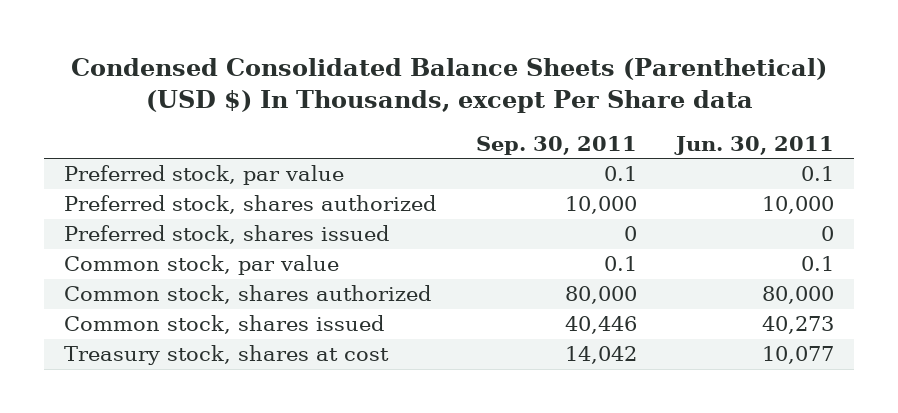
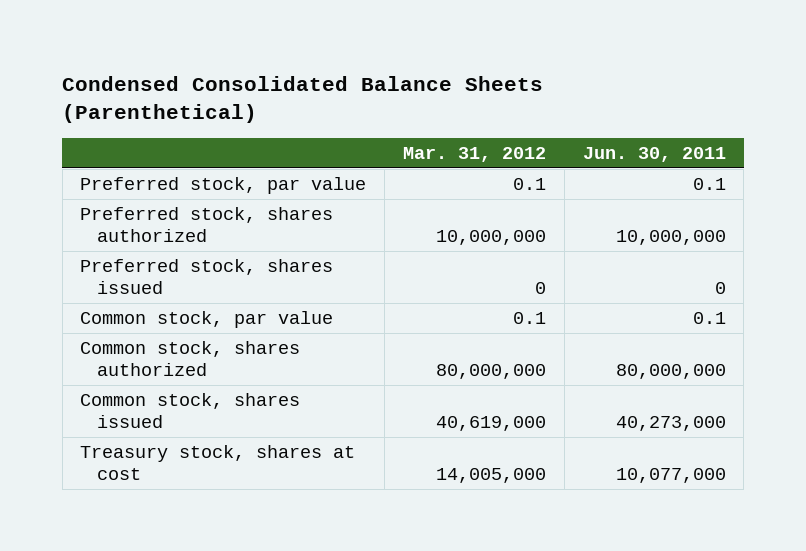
[71,58,828,113] Condensed Consolidated Balance Sheets (Parenthetical) (USD $) In Thousands, except Per Share data -> [62,75,544,124] Condensed Consolidated Balance Sheets (Parenthetical)
[475,135,637,155] Sep. 30, 2011 -> none
none -> [403,147,547,163] Mar. 31, 2012
[762,196,835,215] 10,000 -> [615,230,726,246] 10,000,000
[762,286,835,305] 80,000 -> [615,364,726,380] 80,000,000
[762,316,835,335] 40,273 -> [615,416,726,432] 40,273,000
[762,346,835,365] 10,077 -> [615,468,726,484] 10,077,000

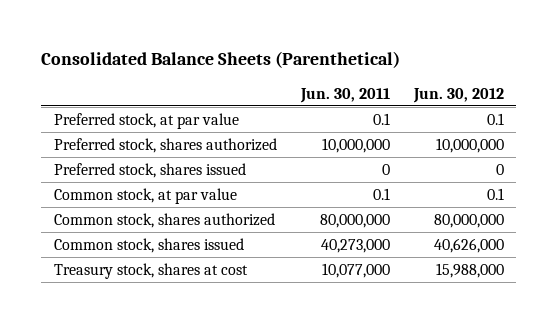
[62,75,544,124] Condensed Consolidated Balance Sheets (Parenthetical) -> [41,51,401,69] Consolidated Balance Sheets (Parenthetical)
[403,147,547,163] Mar. 31, 2012 -> none
none -> [413,87,505,103] Jun. 30, 2012
[80,177,367,195] Preferred stock, par value -> [53,112,239,129] Preferred stock, at par value
[80,311,334,329] Common stock, par value -> [53,187,237,204] Common stock, at par value

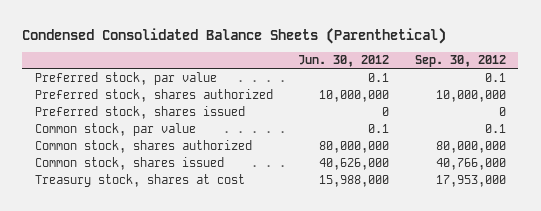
[41,51,401,69] Consolidated Balance Sheets (Parenthetical) -> [22,28,447,45] Condensed Consolidated Balance Sheets (Parenthetical)
[299,87,390,103] Jun. 30, 2011 -> none
none -> [414,55,506,68] Sep. 30, 2012
[53,112,239,129] Preferred stock, at par value -> [34,72,217,86] Preferred stock, par value
[53,187,237,204] Common stock, at par value -> [34,123,196,137] Common stock, par value

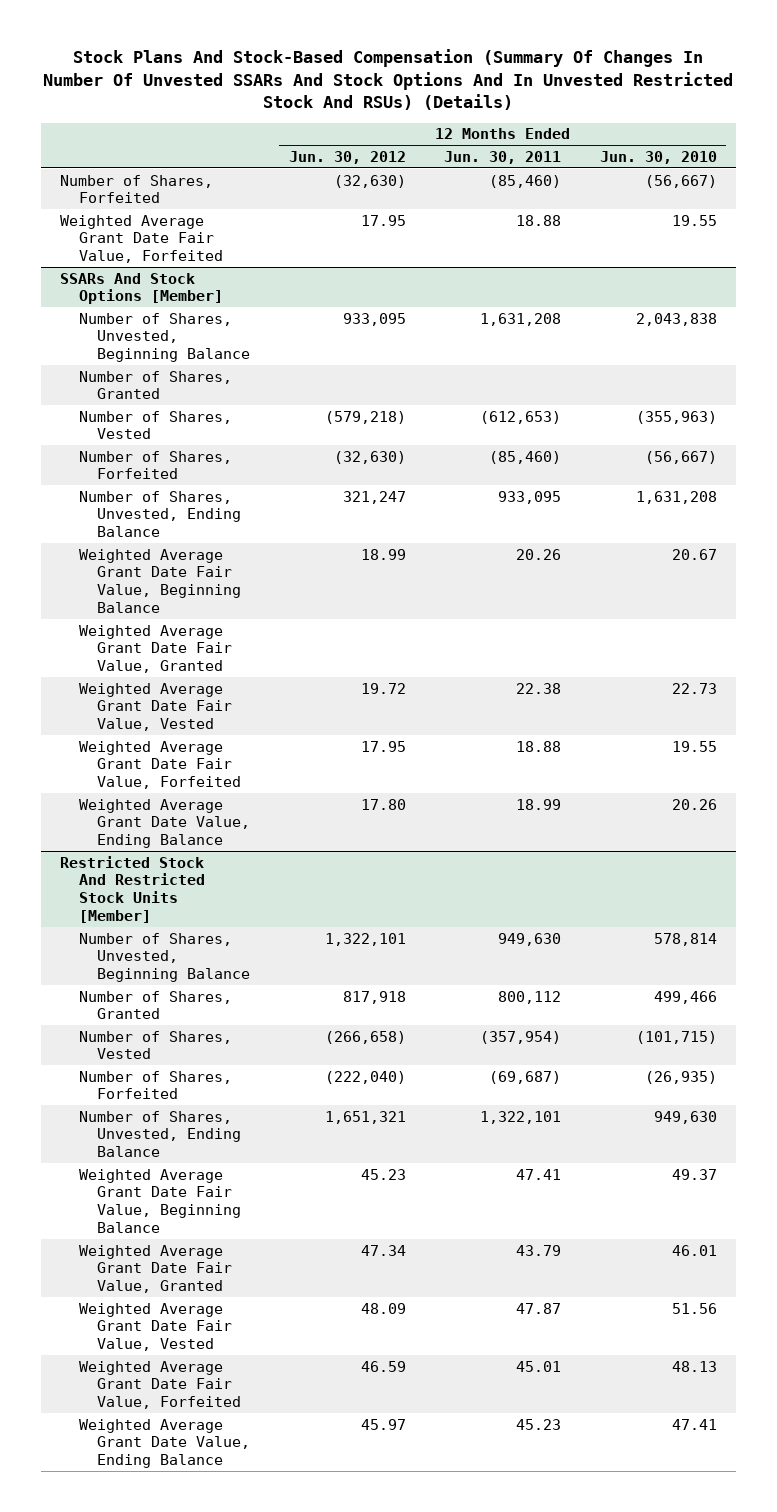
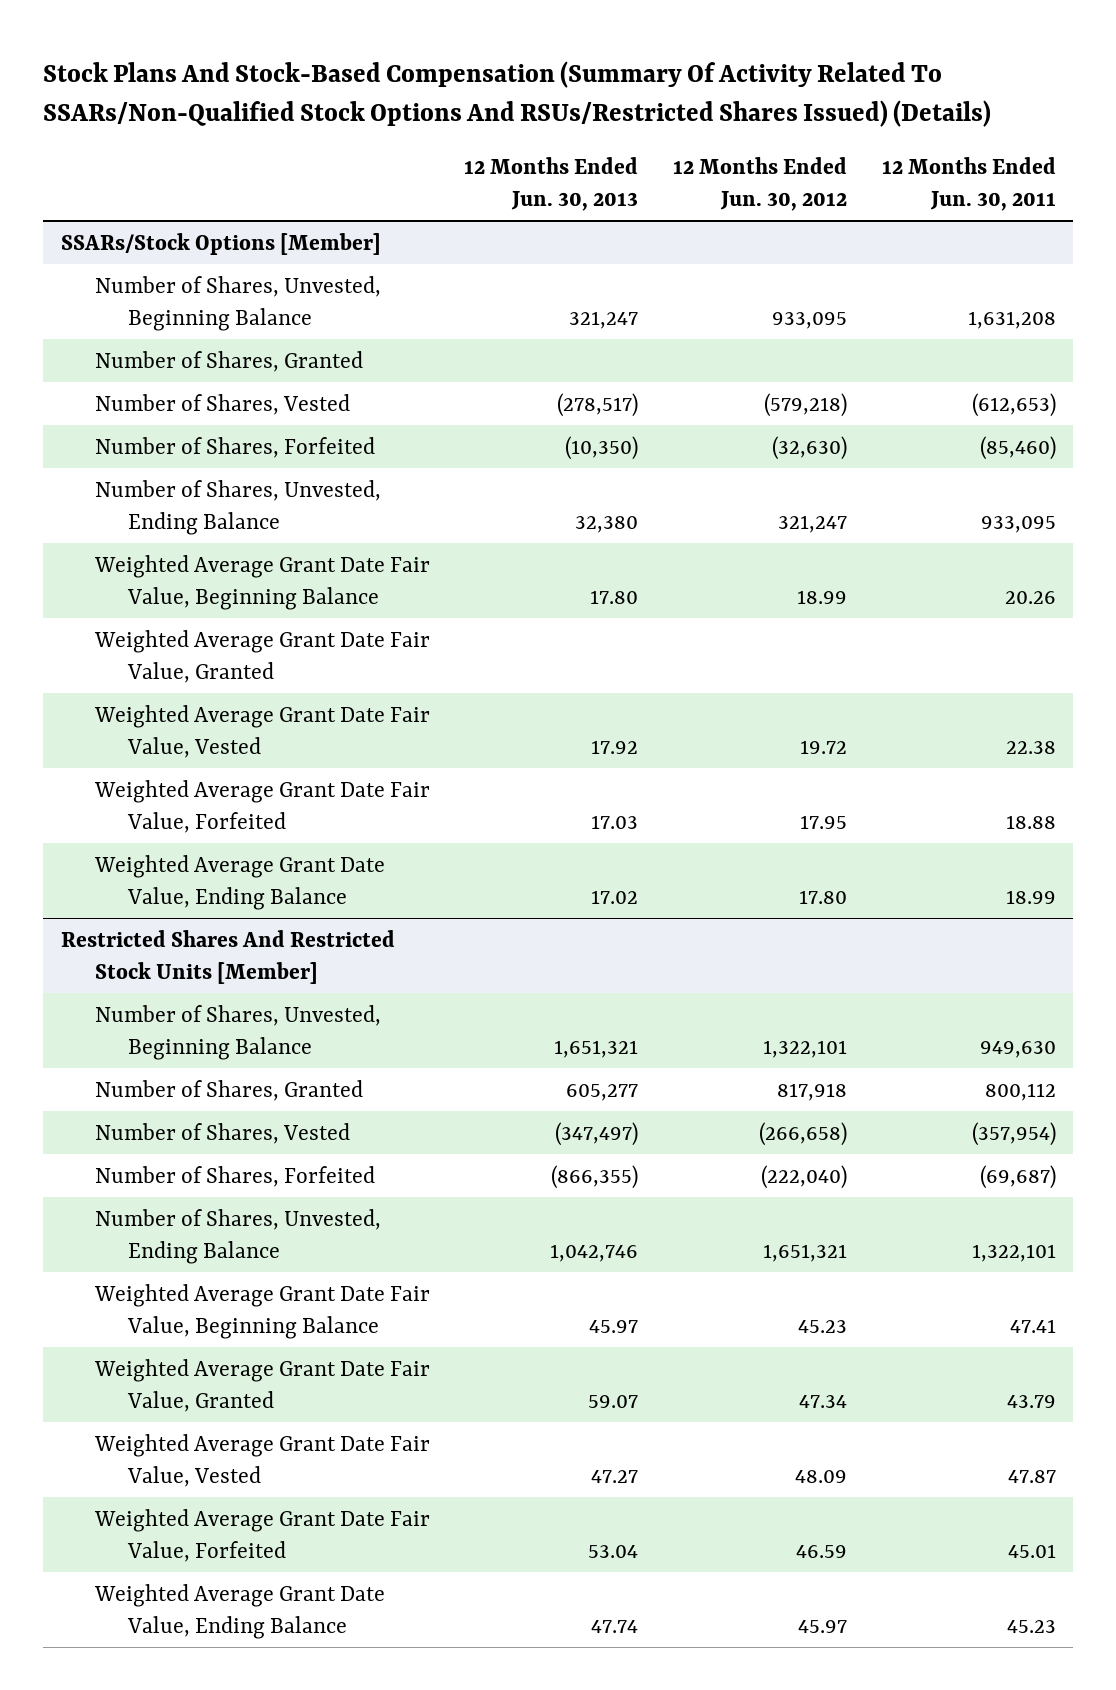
[43,49,734,111] Stock Plans And Stock-Based Compensation (Summary Of Changes In Number Of Unvested SSARs And Stock Options And In Unvested Restricted Stock And RSUs) (Details) -> [43,61,992,127] Stock Plans And Stock-Based Compensation (Summary Of Activity Related To SSARs/Non-Qualified Stock Options And RSUs/Restricted Shares Issued) (Details)
[599,150,717,164] Jun. 30, 2010 -> none
none -> [464,156,639,211] 12 Months Ended Jun. 30, 2013
[60,174,214,204] Number of Shares, Forfeited -> none
[60,214,223,264] Weighted Average Grant Date Fair Value, Forfeited -> none
[60,272,223,305] SSARs And Stock Options [Member] -> [60,232,381,255] SSARs/Stock Options [Member]
[60,855,205,924] Restricted Stock And Restricted Stock Units [Member] -> [60,929,395,984] Restricted Shares And Restricted Stock Units [Member]

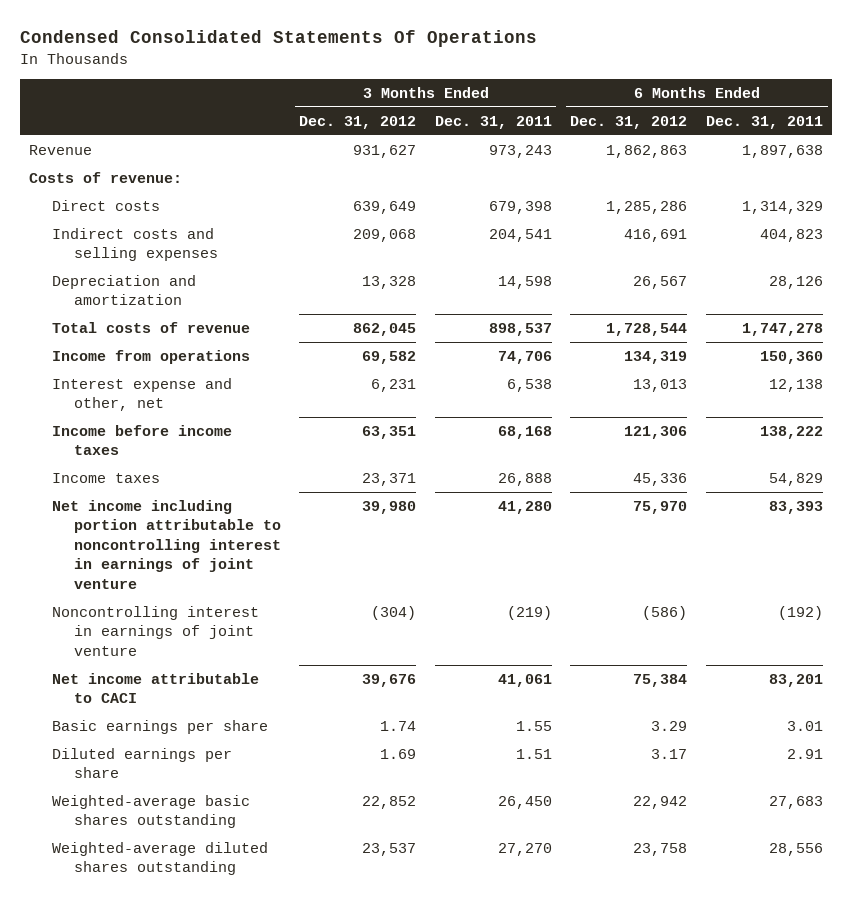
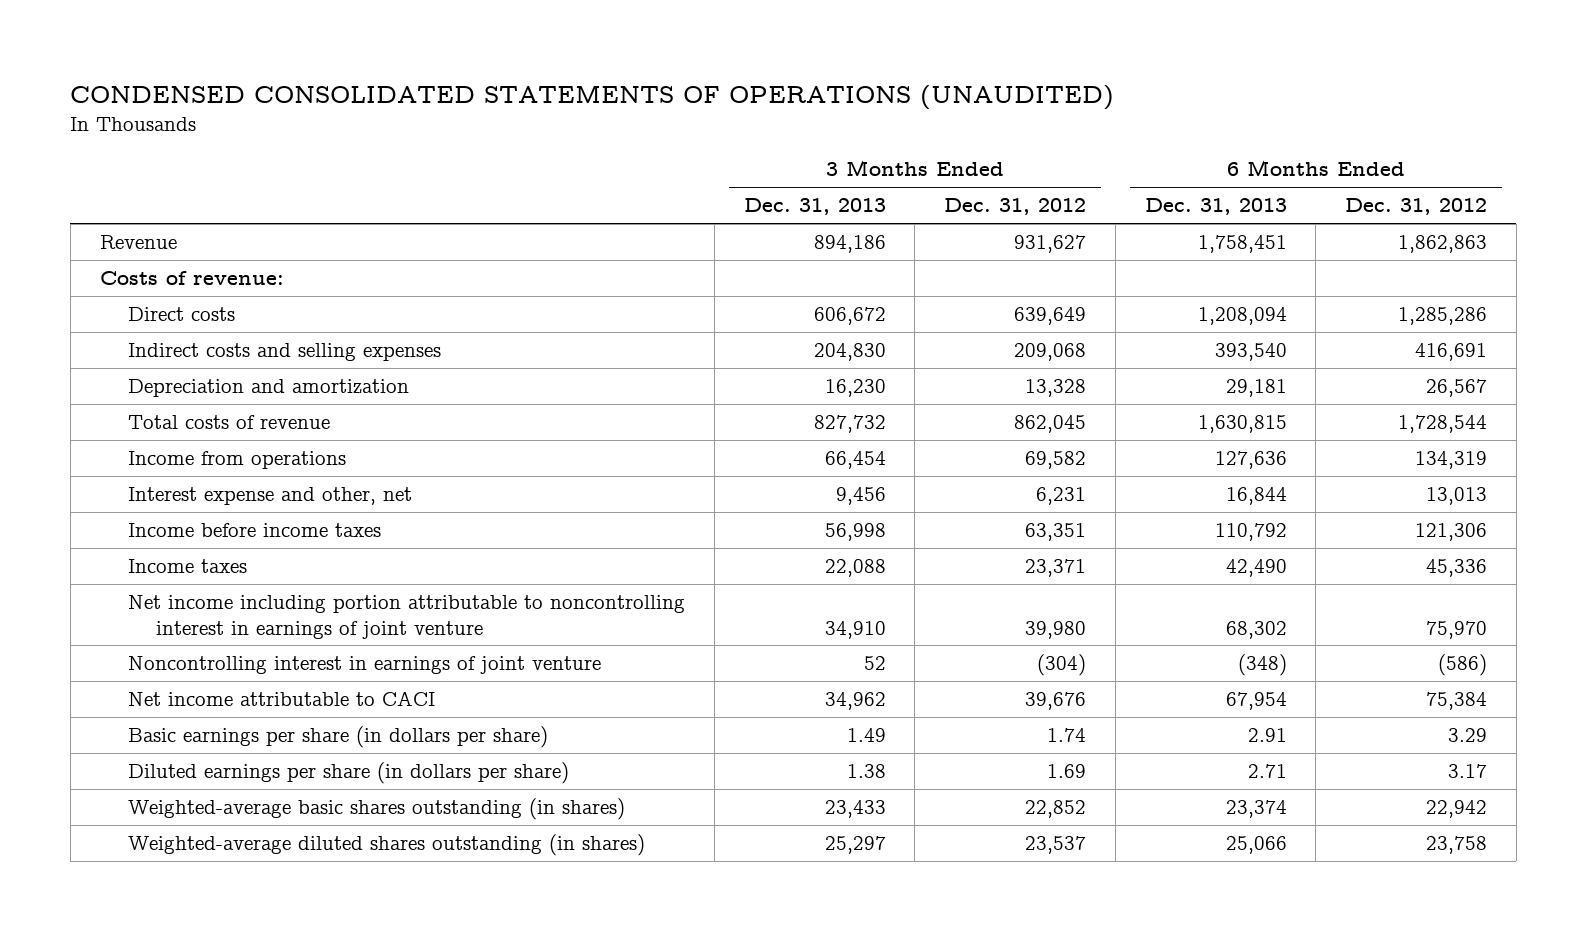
[20,30,538,48] Condensed Consolidated Statements Of Operations -> [70,84,1115,110] CONDENSED CONSOLIDATED STATEMENTS OF OPERATIONS (UNAUDITED)
[434,115,552,129] Dec. 31, 2011 -> none
[705,115,823,129] Dec. 31, 2011 -> none
none -> [743,198,886,216] Dec. 31, 2013
none -> [1144,198,1287,216] Dec. 31, 2013
[51,719,268,734] Basic earnings per share -> [128,726,549,749] Basic earnings per share (in dollars per share)
[51,747,232,779] Diluted earnings per share -> [128,762,570,785] Diluted earnings per share (in dollars per share)
[51,794,250,829] Weighted-average basic shares outstanding -> [128,798,626,821] Weighted-average basic shares outstanding (in shares)
[51,841,268,876] Weighted-average diluted shares outstanding -> [128,834,646,857] Weighted-average diluted shares outstanding (in shares)

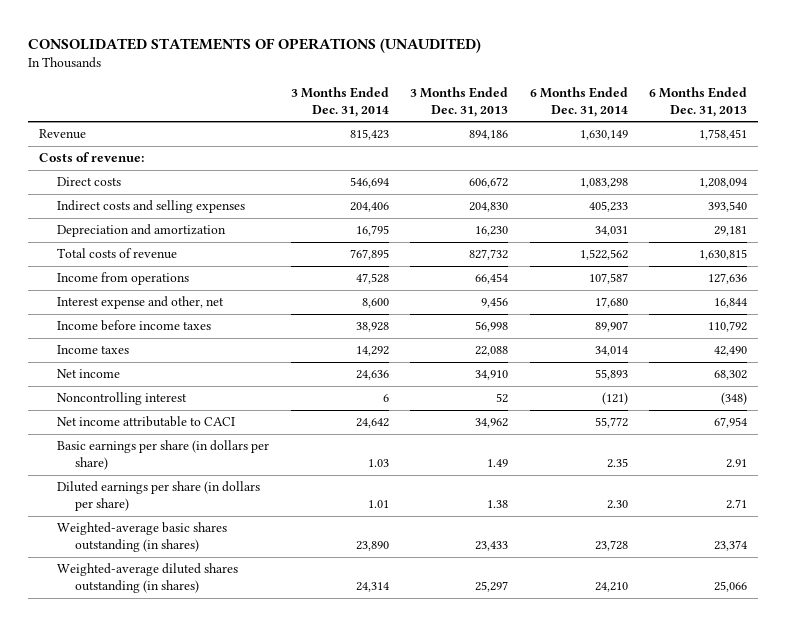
[70,84,1115,110] CONDENSED CONSOLIDATED STATEMENTS OF OPERATIONS (UNAUDITED) -> [28,38,482,54] CONSOLIDATED STATEMENTS OF OPERATIONS (UNAUDITED)
[944,198,1087,216] Dec. 31, 2012 -> none
[1345,198,1488,216] Dec. 31, 2012 -> none
none -> [290,86,389,117] 3 Months Ended Dec. 31, 2014
none -> [529,86,628,117] 6 Months Ended Dec. 31, 2014
[128,595,686,639] Net income including portion attributable to noncontrolling interest in earnings of joint venture -> [57,369,121,379] Net income
[128,656,602,675] Noncontrolling interest in earnings of joint venture -> [57,392,188,406] Noncontrolling interest

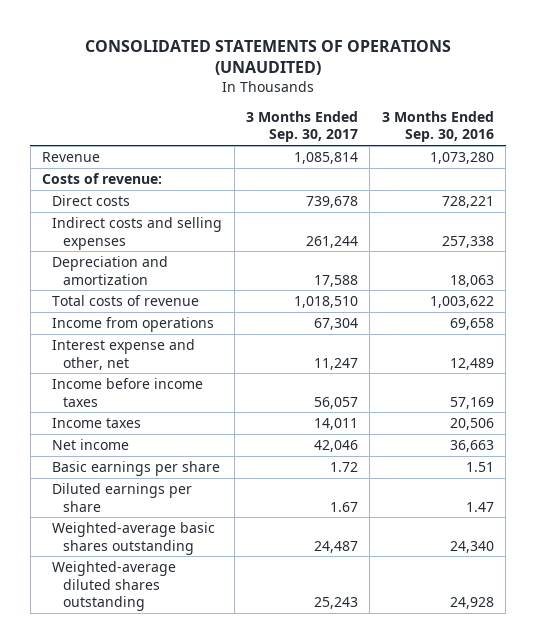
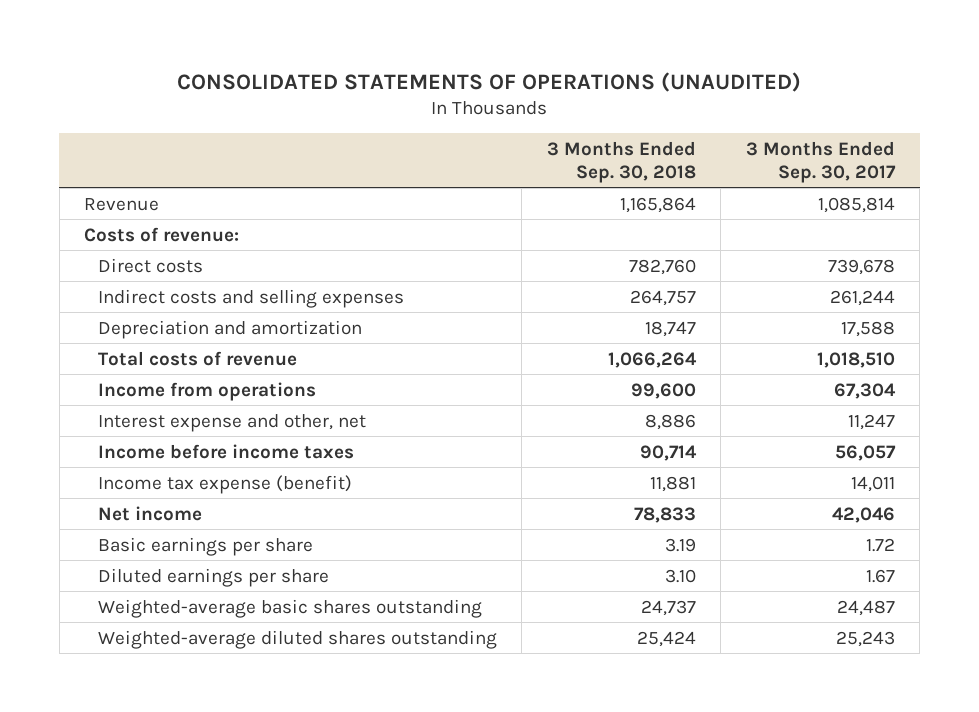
[381,110,494,143] 3 Months Ended Sep. 30, 2016 -> none
none -> [546,141,696,183] 3 Months Ended Sep. 30, 2018
[52,417,142,428] Income taxes -> [97,474,352,494] Income tax expense (benefit)

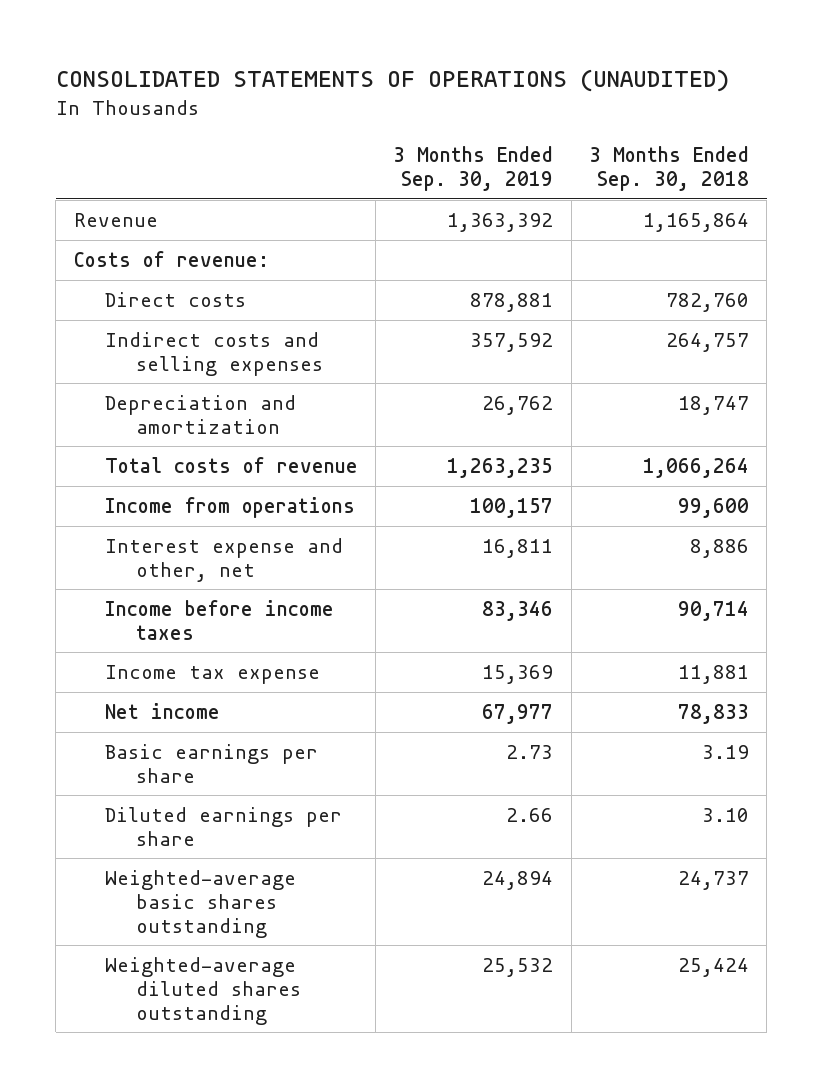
[745,141,896,183] 3 Months Ended Sep. 30, 2017 -> none
none -> [393,146,554,192] 3 Months Ended Sep. 30, 2019
[97,474,352,494] Income tax expense (benefit) -> [104,664,320,684] Income tax expense

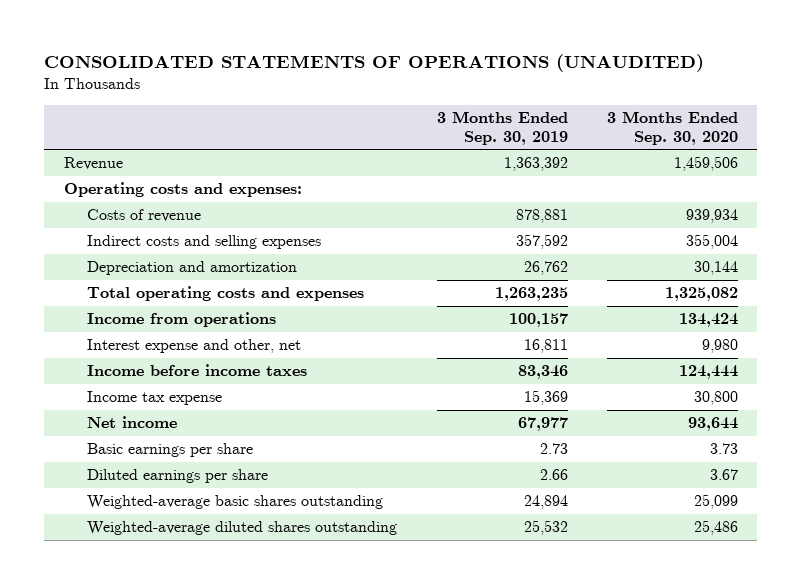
[589,146,750,192] 3 Months Ended Sep. 30, 2018 -> none
none -> [606,111,738,145] 3 Months Ended Sep. 30, 2020
[73,250,269,267] Costs of revenue: -> [63,182,302,198] Operating costs and expenses:
[104,291,246,307] Direct costs -> [87,209,202,223] Costs of revenue
[104,456,358,473] Total costs of revenue -> [87,286,365,302] Total operating costs and expenses

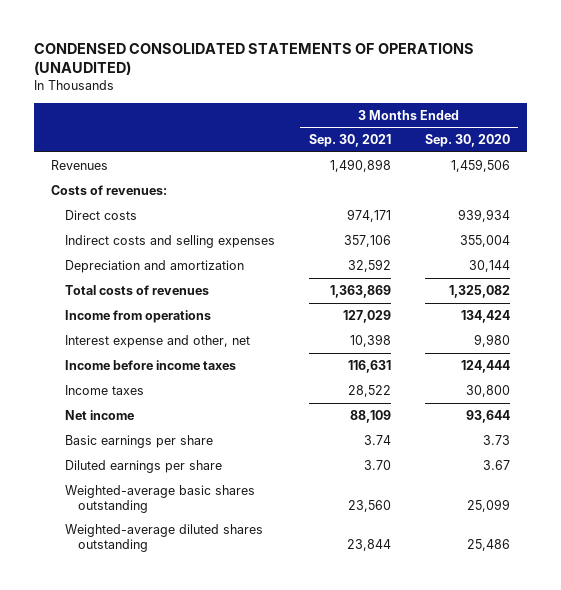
[44,54,705,73] CONSOLIDATED STATEMENTS OF OPERATIONS (UNAUDITED) -> [34,42,475,76] CONDENSED CONSOLIDATED STATEMENTS OF OPERATIONS (UNAUDITED)
[436,111,568,145] 3 Months Ended Sep. 30, 2019 -> none
none -> [308,134,391,148] Sep. 30, 2021
[63,157,123,171] Revenue -> [51,159,109,170] Revenues
[63,182,302,198] Operating costs and expenses: -> [51,184,168,195] Costs of revenues:
[87,209,202,223] Costs of revenue -> [64,209,137,220] Direct costs
[87,286,365,302] Total operating costs and expenses -> [64,284,209,295] Total costs of revenues
[87,391,223,406] Income tax expense -> [64,384,144,395] Income taxes

